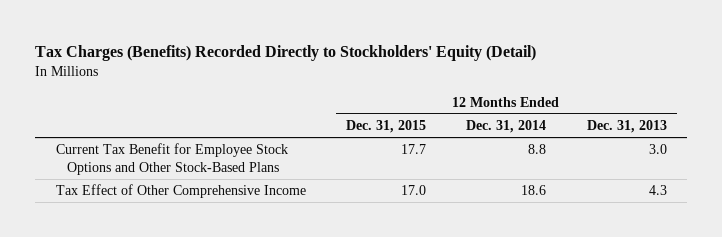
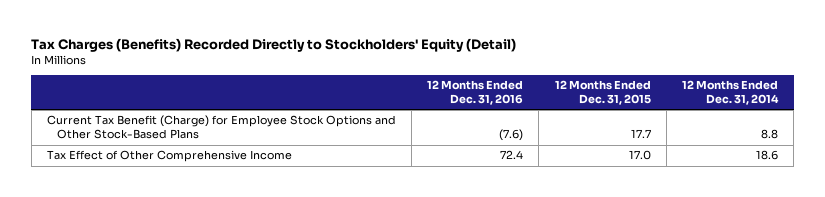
[586,120,667,134] Dec. 31, 2013 -> none
none -> [427,80,524,106] 12 Months Ended Dec. 31, 2016
[55,143,288,175] Current Tax Benefit for Employee Stock Options and Other Stock-Based Plans -> [47,115,397,140] Current Tax Benefit (Charge) for Employee Stock Options and Other Stock-Based Plans

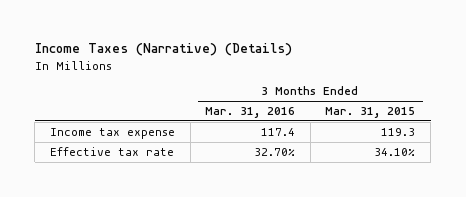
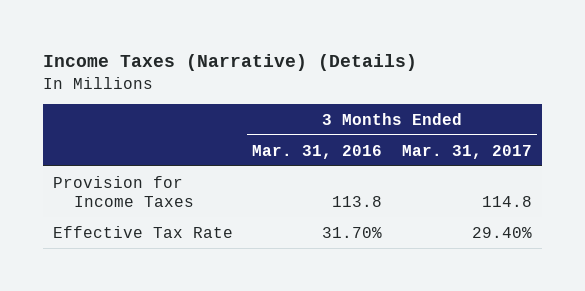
[325,107,416,119] Mar. 31, 2015 -> none
none -> [401,144,532,159] Mar. 31, 2017
[50,127,176,139] Income tax expense -> [52,175,194,208] Provision for Income Taxes
[261,127,296,136] 117.4 -> [332,196,383,208] 113.8
[50,146,175,156] Effective tax rate -> [52,225,233,238] Effective Tax Rate
[254,147,296,156] 32.70% -> [322,226,383,238] 31.70%

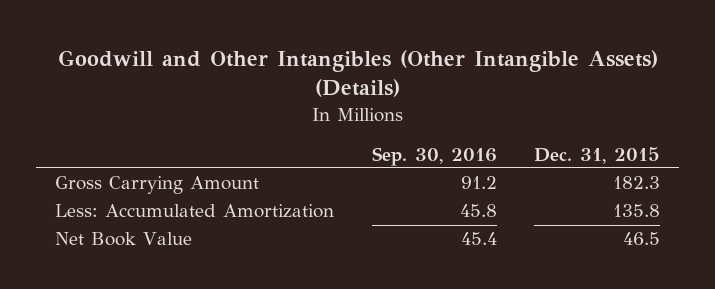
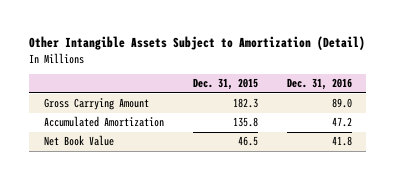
[57,49,658,98] Goodwill and Other Intangibles (Other Intangible Assets) (Details) -> [29,36,366,51] Other Intangible Assets Subject to Amortization (Detail)
[371,146,497,166] Sep. 30, 2016 -> none
none -> [286,78,352,91] Dec. 31, 2016
[55,204,335,219] Less: Accumulated Amortization -> [43,116,164,128] Accumulated Amortization

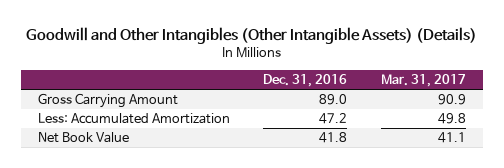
[29,36,366,51] Other Intangible Assets Subject to Amortization (Detail) -> [25,27,477,45] Goodwill and Other Intangibles (Other Intangible Assets) (Details)
[192,78,258,91] Dec. 31, 2015 -> none
none -> [380,73,466,87] Mar. 31, 2017
[43,116,164,128] Accumulated Amortization -> [37,113,230,125] Less: Accumulated Amortization

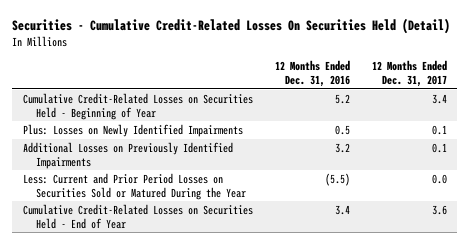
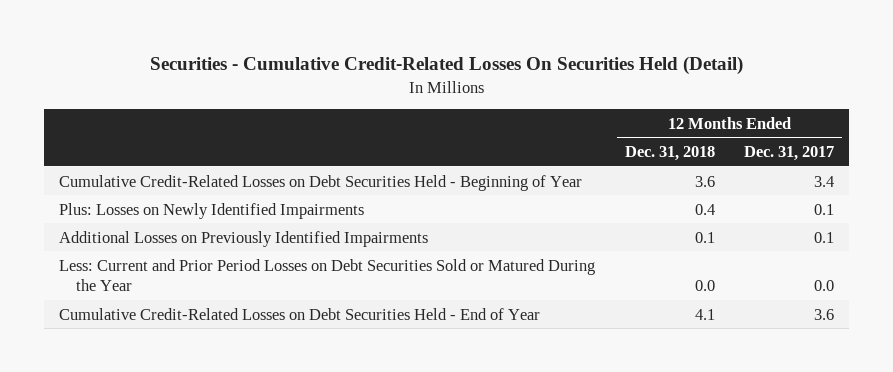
[274,60,350,88] 12 Months Ended Dec. 31, 2016 -> none
none -> [624,146,715,162] Dec. 31, 2018
[23,92,254,120] Cumulative Credit-Related Losses on Securities Held - Beginning of Year -> [58,174,582,191] Cumulative Credit-Related Losses on Debt Securities Held - Beginning of Year
[23,172,246,200] Less: Current and Prior Period Losses on Securities Sold or Matured During the Year -> [58,258,595,292] Less: Current and Prior Period Losses on Debt Securities Sold or Matured During the Year
[23,203,254,229] Cumulative Credit-Related Losses on Securities Held - End of Year -> [58,307,540,320] Cumulative Credit-Related Losses on Debt Securities Held - End of Year

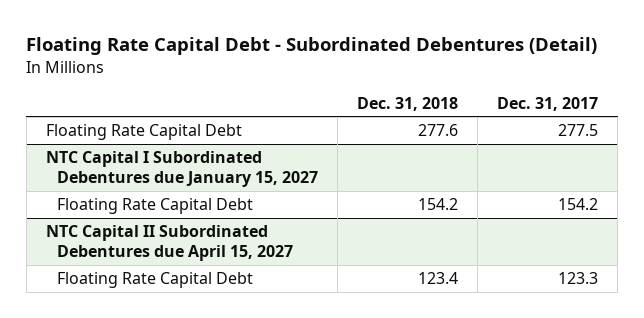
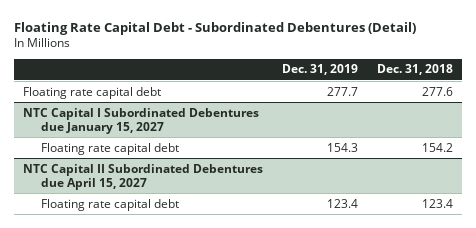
[497,96,599,111] Dec. 31, 2017 -> none
none -> [282,64,359,76] Dec. 31, 2019
[45,124,242,141] Floating Rate Capital Debt -> [23,86,162,99] Floating rate capital debt
[57,198,254,215] Floating Rate Capital Debt -> [40,142,179,155] Floating rate capital debt
[57,272,254,289] Floating Rate Capital Debt -> [40,198,179,211] Floating rate capital debt

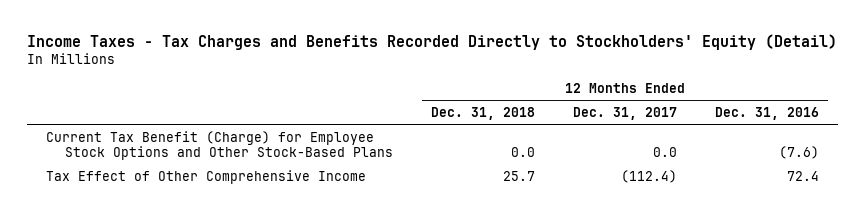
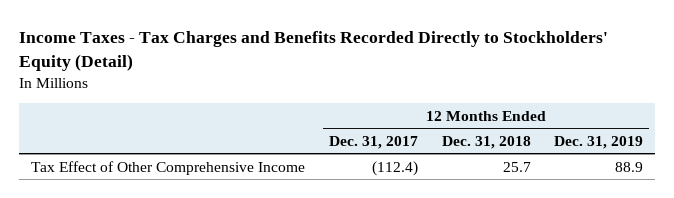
[714,107,819,121] Dec. 31, 2016 -> none
none -> [554,135,644,149] Dec. 31, 2019
[45,130,394,161] Current Tax Benefit (Charge) for Employee Stock Options and Other Stock-Based Plans -> none

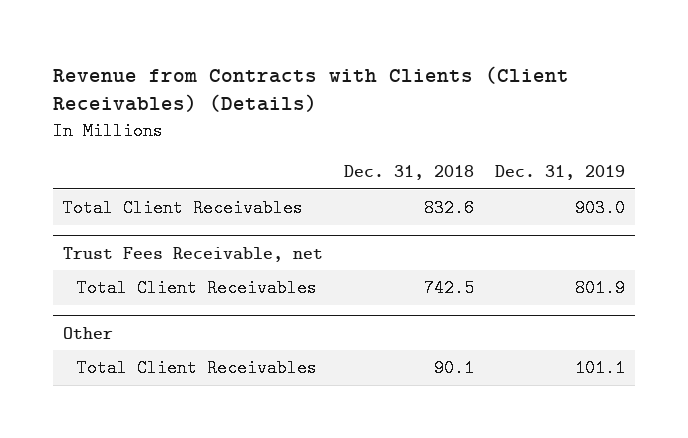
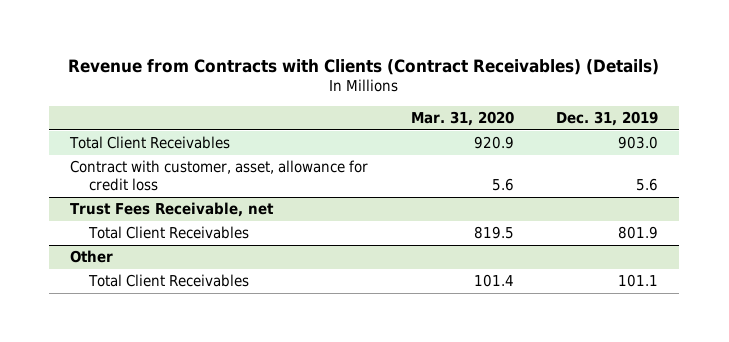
[52,65,569,113] Revenue from Contracts with Clients (Client Receivables) (Details) -> [68,58,660,75] Revenue from Contracts with Clients (Contract Receivables) (Details)
[343,165,474,181] Dec. 31, 2018 -> none
none -> [410,110,514,126] Mar. 31, 2020
none -> [70,160,369,192] Contract with customer, asset, allowance for credit loss

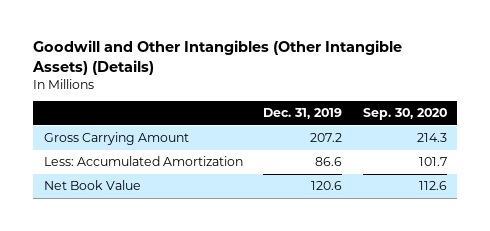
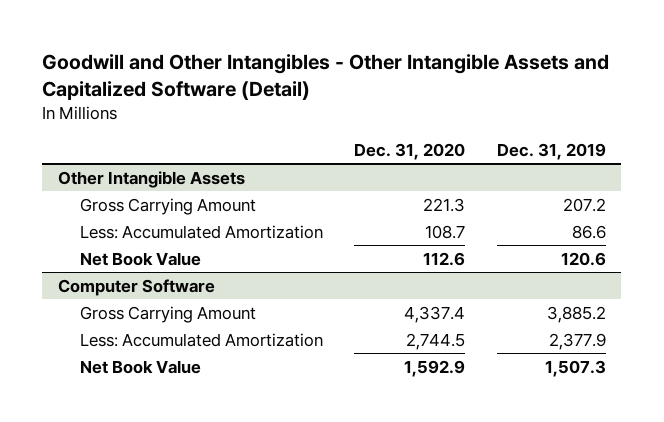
[32,40,403,75] Goodwill and Other Intangibles (Other Intangible Assets) (Details) -> [42,54,610,100] Goodwill and Other Intangibles - Other Intangible Assets and Capitalized Software (Detail)
[362,108,447,121] Sep. 30, 2020 -> none
none -> [354,143,466,161] Dec. 31, 2020
none -> [57,170,245,188] Other Intangible Assets
none -> [57,278,215,296] Computer Software
none -> [80,305,257,323] Gross Carrying Amount
none -> [80,332,324,347] Less: Accumulated Amortization
none -> [80,359,202,374] Net Book Value

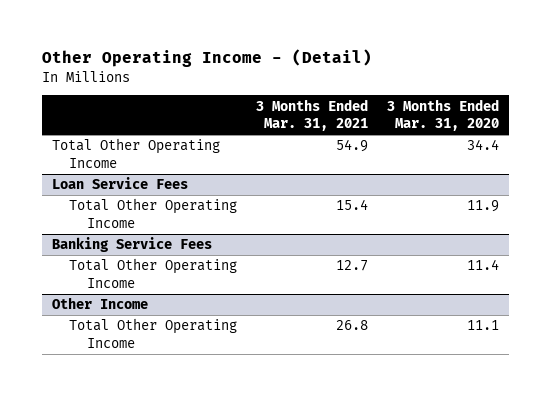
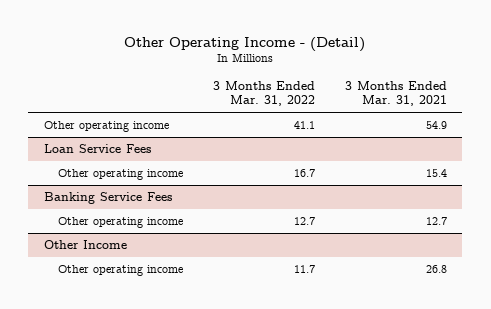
[387,98,500,132] 3 Months Ended Mar. 31, 2020 -> none
none -> [212,81,315,107] 3 Months Ended Mar. 31, 2022
[51,138,220,168] Total Other Operating Income -> [43,120,169,132] Other operating income
[69,198,238,228] Total Other Operating Income -> [57,168,183,180] Other operating income
[69,258,238,288] Total Other Operating Income -> [57,216,183,228] Other operating income
[69,318,238,348] Total Other Operating Income -> [57,264,183,276] Other operating income

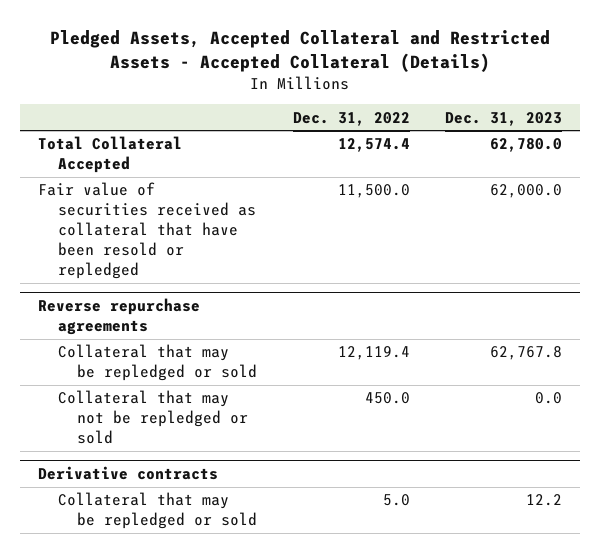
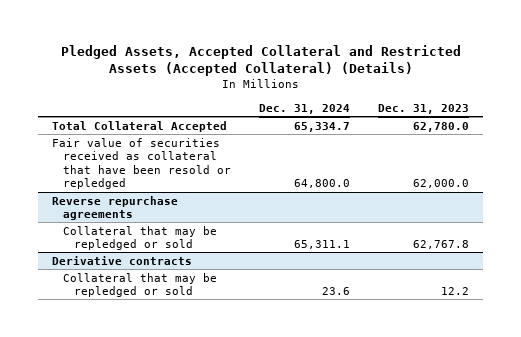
[50,29,551,72] Pledged Assets, Accepted Collateral and Restricted Assets - Accepted Collateral (Details) -> [60,44,461,77] Pledged Assets, Accepted Collateral and Restricted Assets (Accepted Collateral) (Details)
[292,111,410,126] Dec. 31, 2022 -> none
none -> [259,103,351,114] Dec. 31, 2024
[57,390,249,445] Collateral that may not be repledged or sold -> none

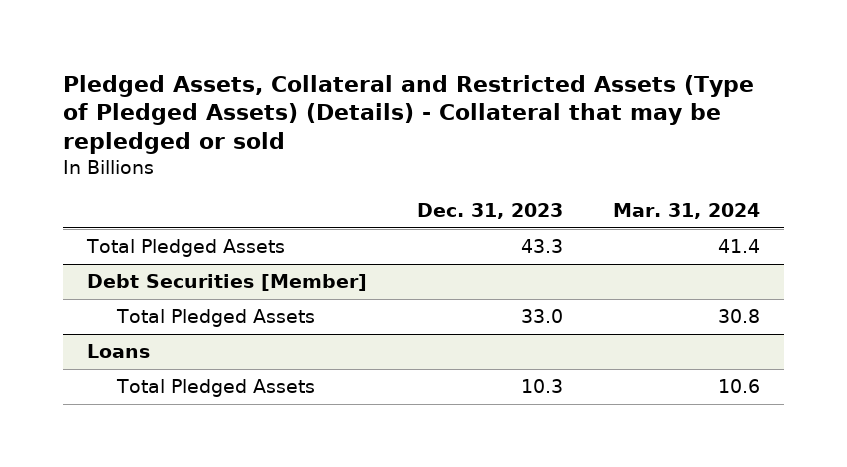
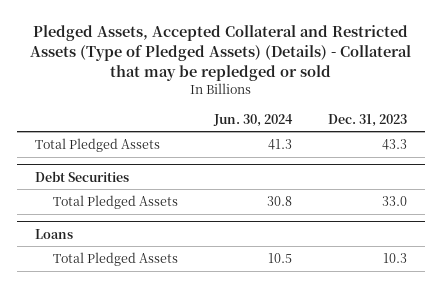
[62,74,754,155] Pledged Assets, Collateral and Restricted Assets (Type of Pledged Assets) (Details) - Collateral that may be repledged or sold -> [30,25,412,81] Pledged Assets, Accepted Collateral and Restricted Assets (Type of Pledged Assets) (Details) - Collateral that may be repledged or sold
[612,203,760,220] Mar. 31, 2024 -> none
none -> [213,113,294,127] Jun. 30, 2024
[87,274,368,292] Debt Securities [Member] -> [35,170,130,182] Debt Securities

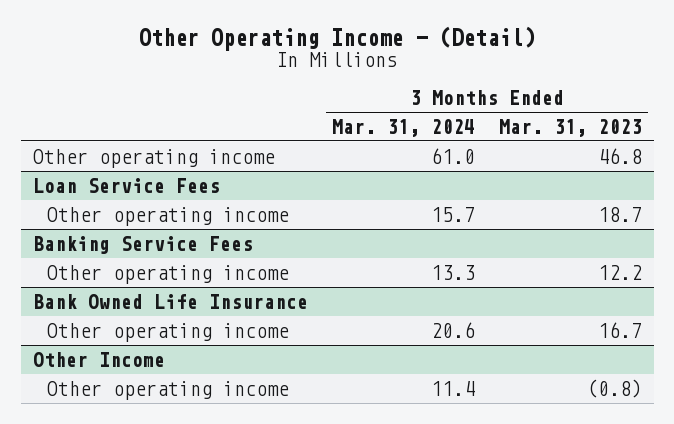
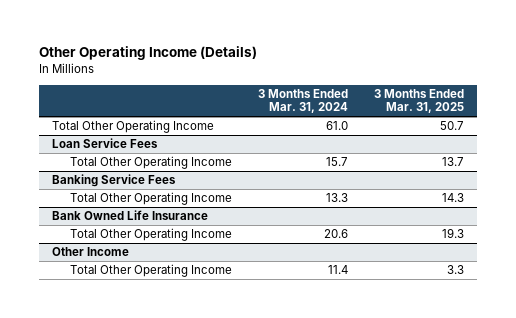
[139,25,536,51] Other Operating Income - (Detail) -> [39,46,258,61] Other Operating Income (Details)
[498,118,642,137] Mar. 31, 2023 -> none
none -> [373,88,464,114] 3 Months Ended Mar. 31, 2025
[32,148,275,168] Other operating income -> [52,120,215,134] Total Other Operating Income
[46,206,289,226] Other operating income -> [69,156,232,170] Total Other Operating Income
[46,264,289,284] Other operating income -> [69,192,232,206] Total Other Operating Income
[46,322,289,342] Other operating income -> [69,228,232,242] Total Other Operating Income
[46,380,289,400] Other operating income -> [69,264,232,278] Total Other Operating Income

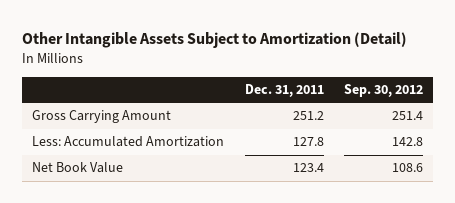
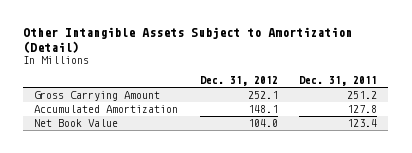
[343,84,423,98] Sep. 30, 2012 -> none
none -> [199,76,278,87] Dec. 31, 2012
[32,136,225,148] Less: Accumulated Amortization -> [34,105,179,114] Accumulated Amortization

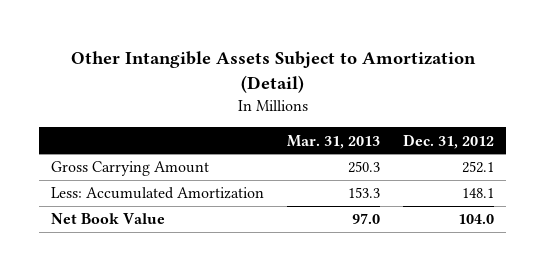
[299,76,378,87] Dec. 31, 2011 -> none
none -> [287,134,381,149] Mar. 31, 2013
[34,105,179,114] Accumulated Amortization -> [50,187,264,200] Less: Accumulated Amortization

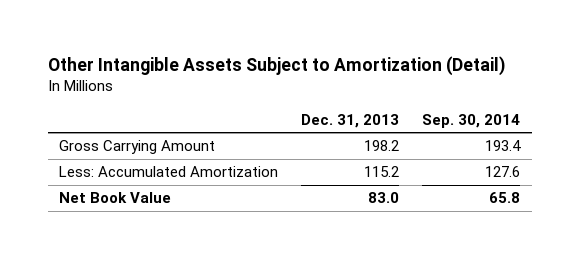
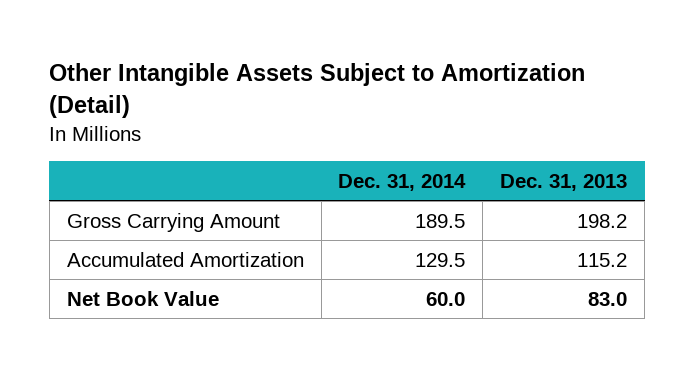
[422,113,521,128] Sep. 30, 2014 -> none
none -> [338,174,467,192] Dec. 31, 2014
[59,166,279,178] Less: Accumulated Amortization -> [66,251,304,267] Accumulated Amortization

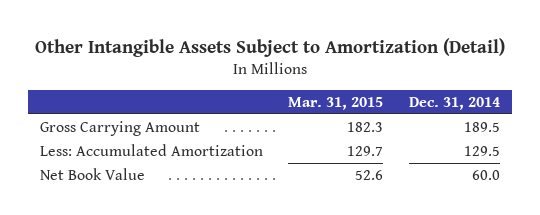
[500,174,628,192] Dec. 31, 2013 -> none
none -> [288,96,384,110] Mar. 31, 2015
[66,251,304,267] Accumulated Amortization -> [40,143,264,156] Less: Accumulated Amortization

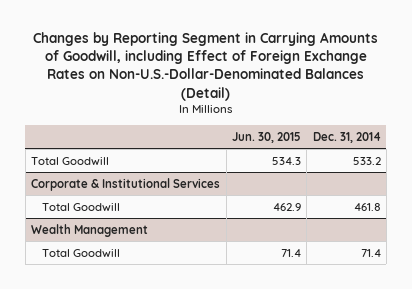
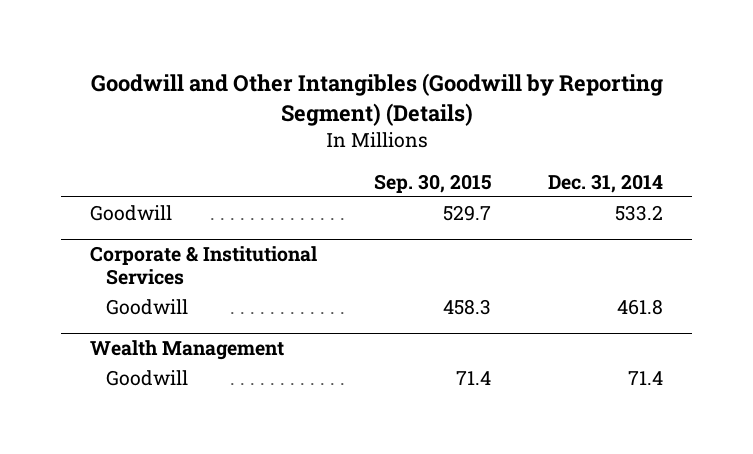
[32,32,378,101] Changes by Reporting Segment in Carrying Amounts of Goodwill, including Effect of Foreign Exchange Rates on Non-U.S.-Dollar-Denominated Balances (Detail) -> [90,73,663,127] Goodwill and Other Intangibles (Goodwill by Reporting Segment) (Details)
[231,131,301,143] Jun. 30, 2015 -> none
none -> [374,173,492,193] Sep. 30, 2015
[31,156,110,166] Total Goodwill -> [89,204,172,221] Goodwill
[42,202,121,212] Total Goodwill -> [105,298,188,315] Goodwill
[42,248,121,258] Total Goodwill -> [105,369,188,386] Goodwill

